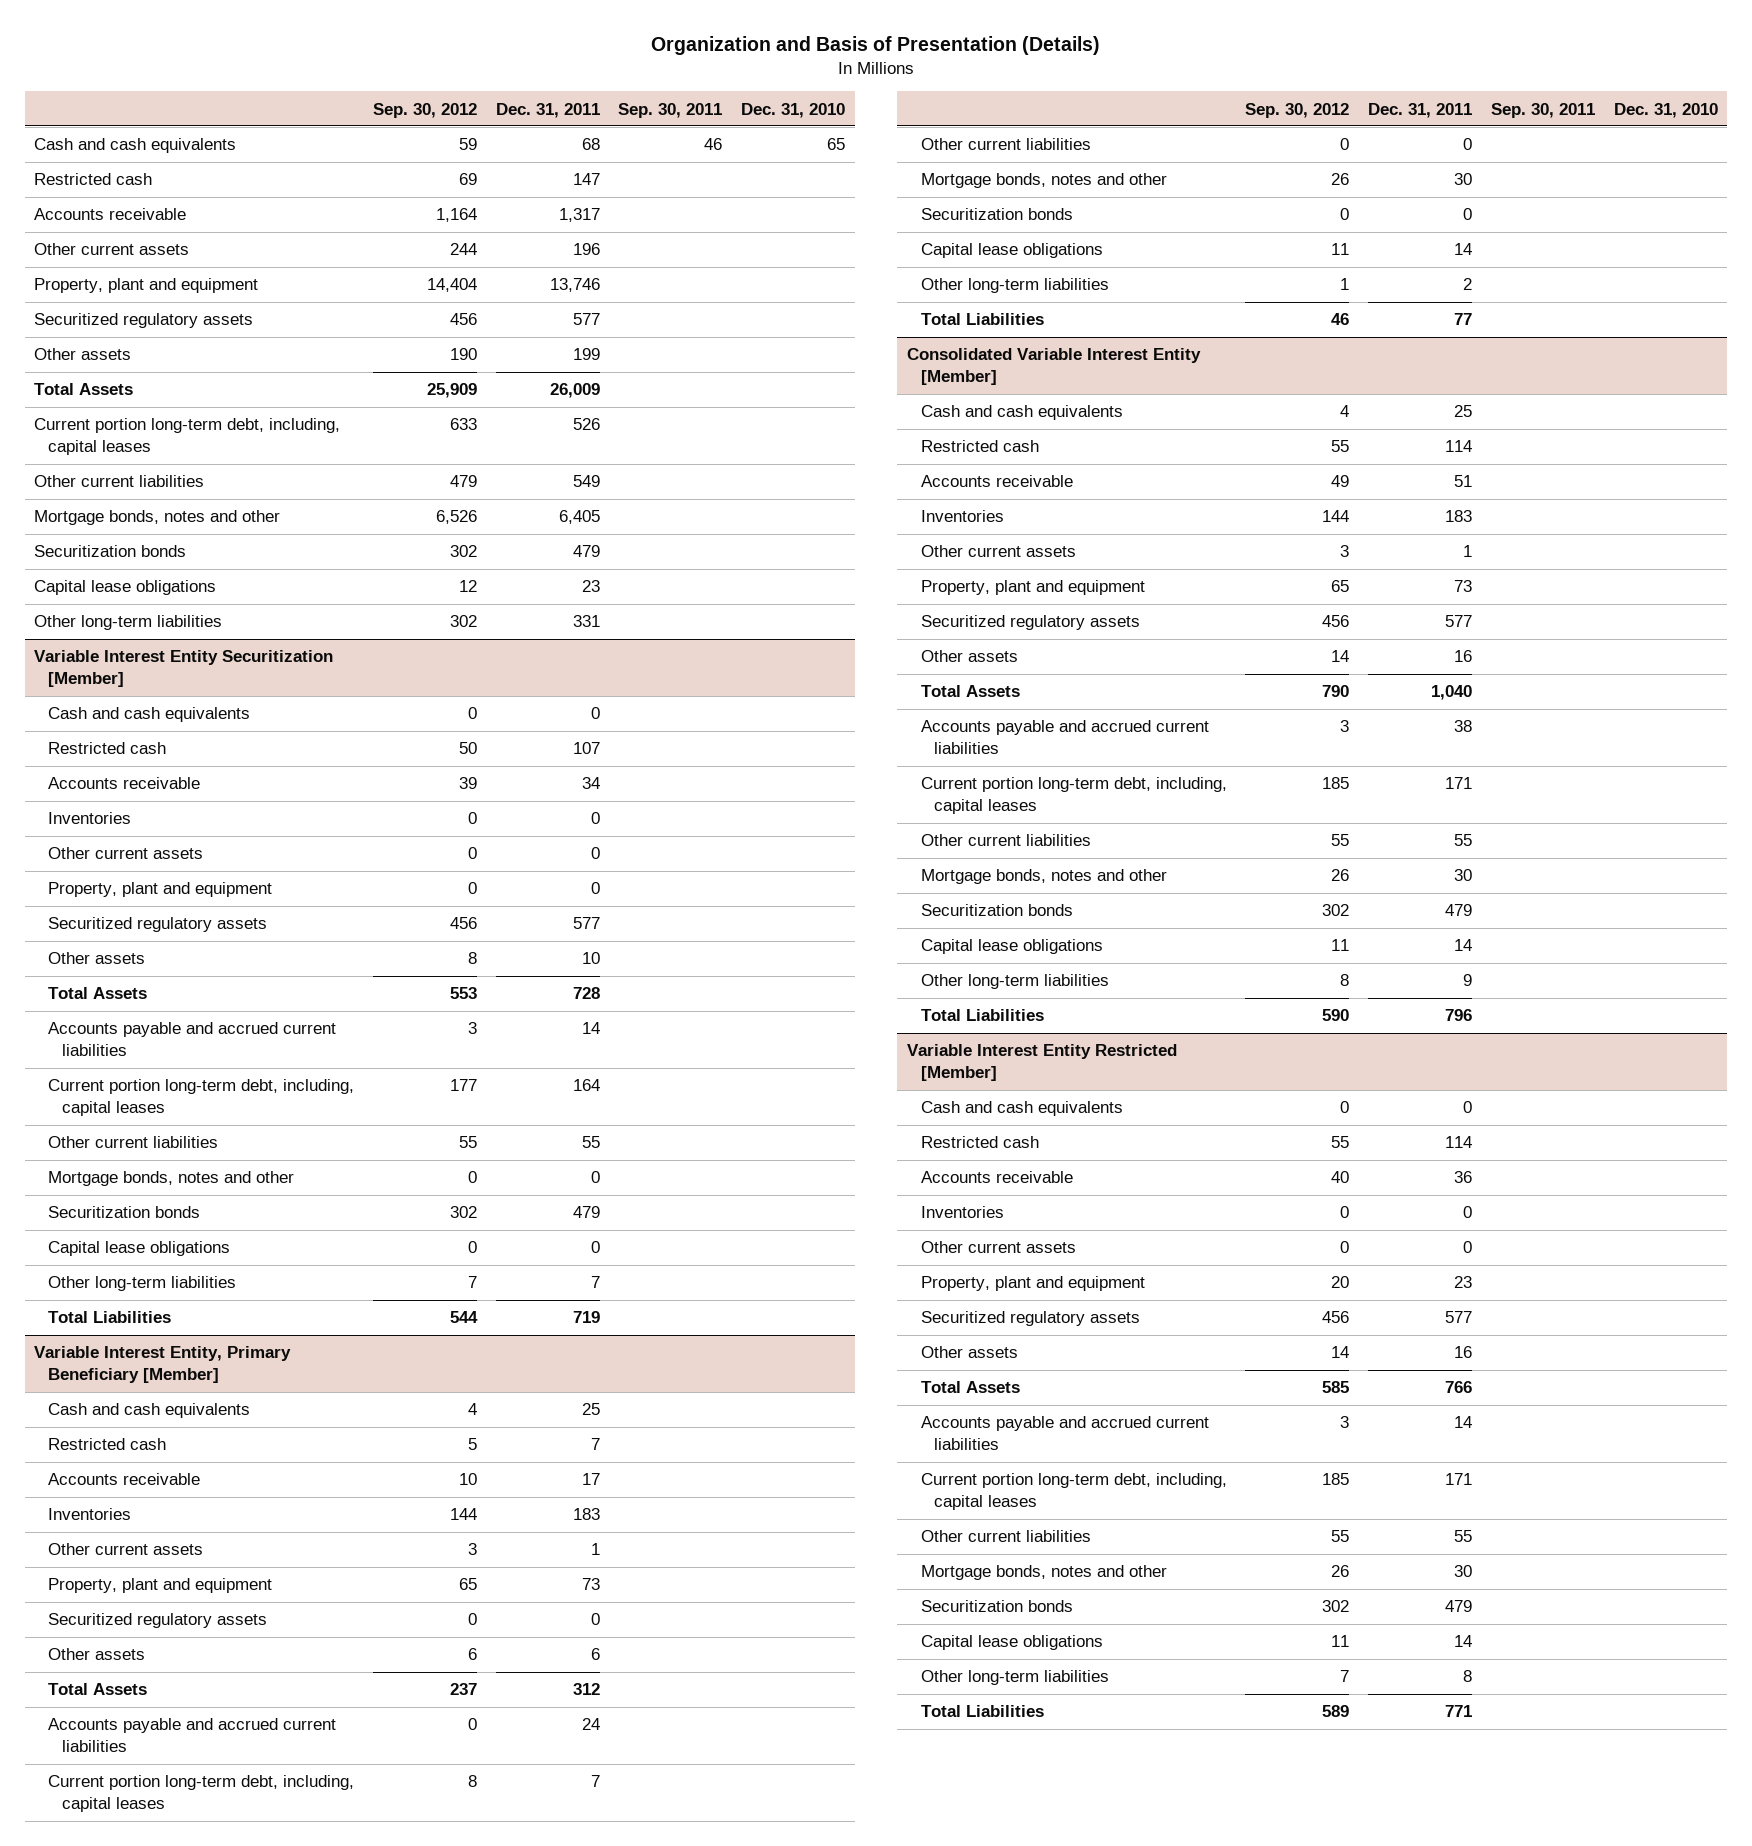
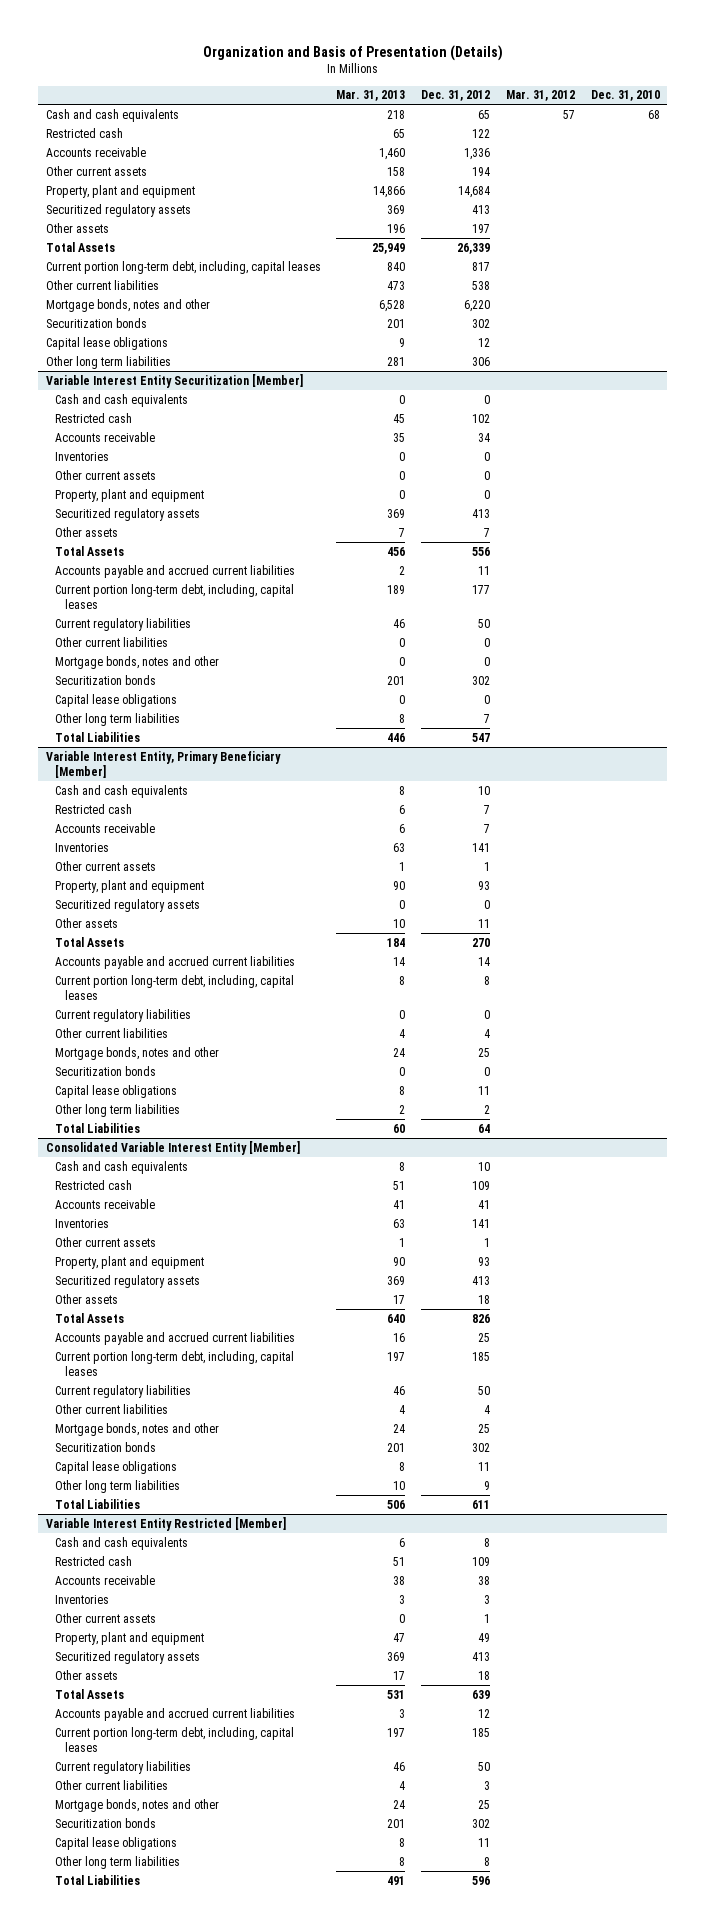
[372,102,477,118] Sep. 30, 2012 -> none
[495,102,600,118] Dec. 31, 2011 -> none
[618,102,723,118] Sep. 30, 2011 -> none
none -> [336,90,406,102] Mar. 31, 2013
none -> [421,90,491,102] Dec. 31, 2012
none -> [505,90,575,102] Mar. 31, 2012
[827,138,846,151] 65 -> [647,109,660,119] 68
[34,615,223,631] Other long-term liabilities -> [45,355,171,369] Other long term liabilities
none -> [55,617,192,631] Current regulatory liabilities
[47,1276,236,1292] Other long-term liabilities -> [55,712,181,726] Other long term liabilities
none -> [55,1008,192,1022] Current regulatory liabilities
[920,278,1109,294] Other long-term liabilities -> [55,1103,181,1117] Other long term liabilities
none -> [55,1384,192,1398] Current regulatory liabilities
[920,974,1109,990] Other long-term liabilities -> [55,1479,181,1493] Other long term liabilities
none -> [55,1760,192,1774] Current regulatory liabilities
[920,1670,1109,1686] Other long-term liabilities -> [55,1855,181,1869] Other long term liabilities

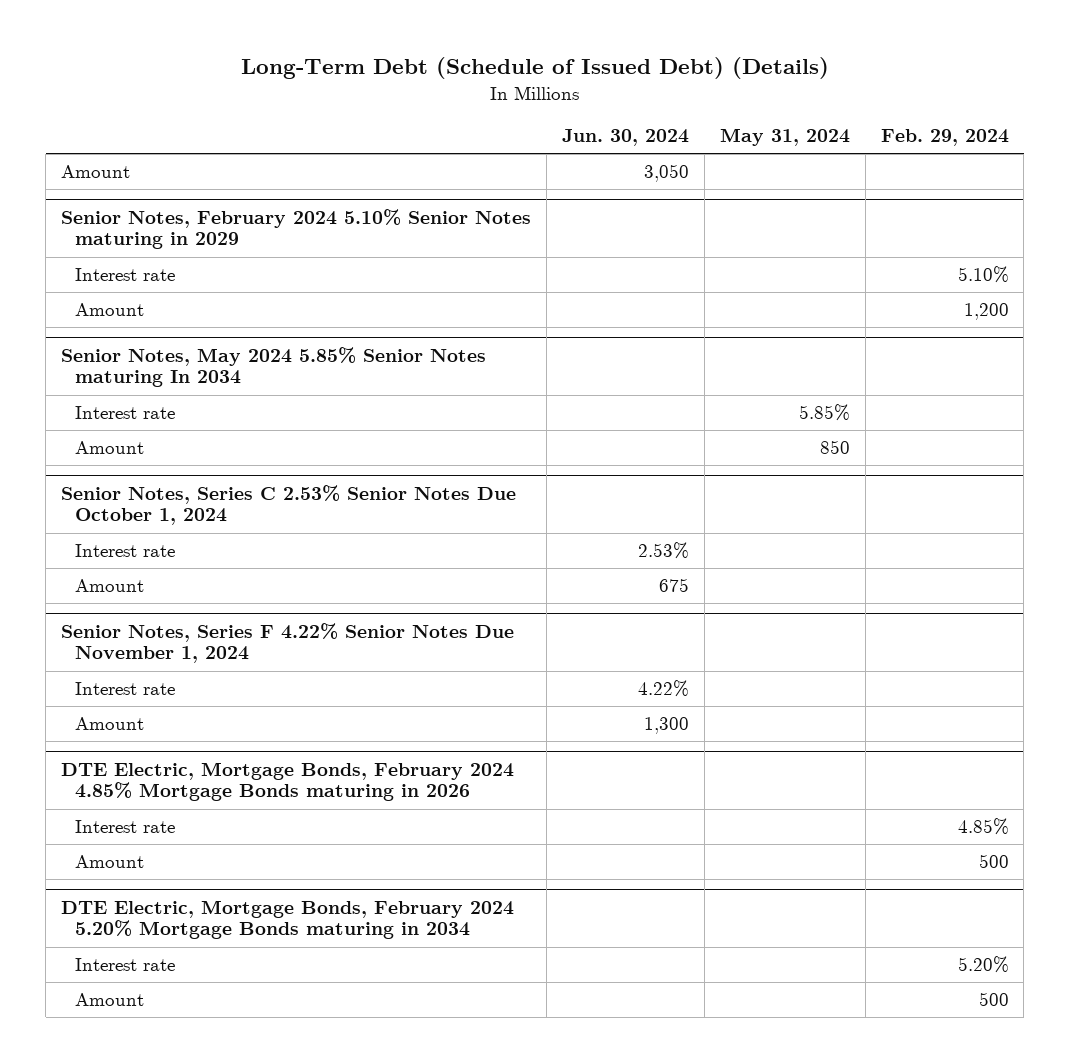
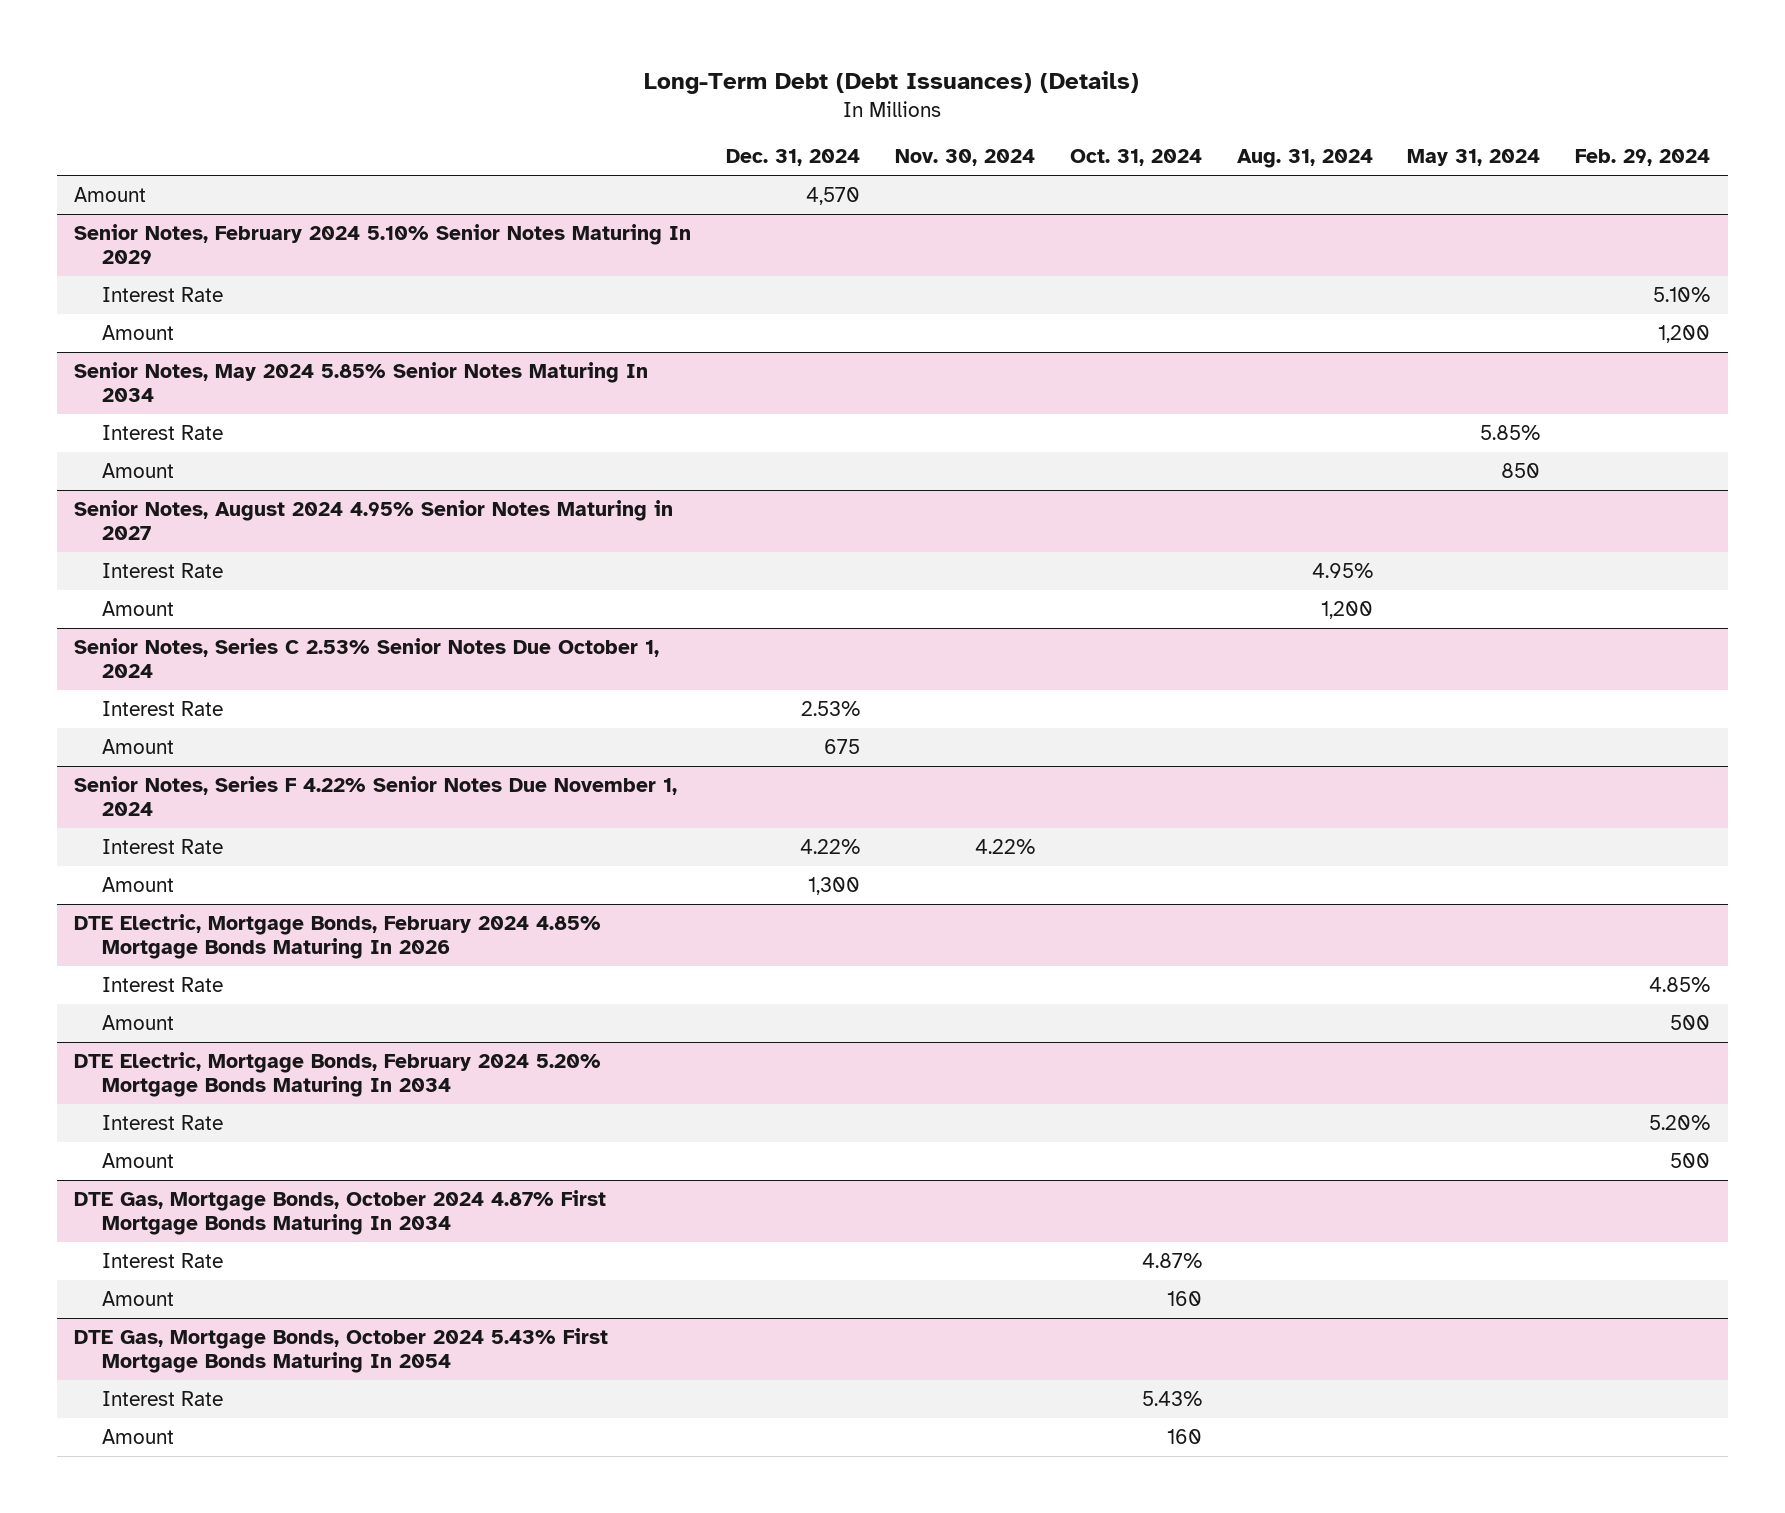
[240,57,829,80] Long-Term Debt (Schedule of Issued Debt) (Details) -> [644,71,1140,95] Long-Term Debt (Debt Issuances) (Details)
[561,129,689,147] Jun. 30, 2024 -> none
none -> [726,149,861,167] Dec. 31, 2024
none -> [895,149,1036,167] Nov. 30, 2024
none -> [1069,149,1202,167] Oct. 31, 2024
none -> [1236,149,1373,169] Aug. 31, 2024
[61,208,532,250] Senior Notes, February 2024 5.10% Senior Notes maturing in 2029 -> [74,223,692,264] Senior Notes, February 2024 5.10% Senior Notes Maturing In 2029
[75,268,176,282] Interest rate -> [101,286,223,302] Interest Rate
[61,346,487,388] Senior Notes, May 2024 5.85% Senior Notes maturing In 2034 -> [74,361,649,402] Senior Notes, May 2024 5.85% Senior Notes Maturing In 2034
[75,406,176,420] Interest rate -> [101,424,223,440] Interest Rate
none -> [74,499,674,540] Senior Notes, August 2024 4.95% Senior Notes Maturing in 2027
none -> [101,562,223,578] Interest Rate
none -> [101,600,174,616] Amount
[75,544,176,558] Interest rate -> [101,700,223,716] Interest Rate
[75,682,176,696] Interest rate -> [101,838,223,854] Interest Rate
[61,761,515,802] DTE Electric, Mortgage Bonds, February 2024 4.85% Mortgage Bonds maturing in 2026 -> [74,913,602,959] DTE Electric, Mortgage Bonds, February 2024 4.85% Mortgage Bonds Maturing In 2026
[75,820,176,834] Interest rate -> [101,976,223,992] Interest Rate
[61,899,515,940] DTE Electric, Mortgage Bonds, February 2024 5.20% Mortgage Bonds maturing in 2034 -> [74,1051,602,1097] DTE Electric, Mortgage Bonds, February 2024 5.20% Mortgage Bonds Maturing In 2034
[75,958,176,972] Interest rate -> [101,1114,223,1130] Interest Rate
none -> [74,1189,607,1235] DTE Gas, Mortgage Bonds, October 2024 4.87% First Mortgage Bonds Maturing In 2034
none -> [101,1252,223,1268] Interest Rate
none -> [101,1290,174,1306] Amount
none -> [74,1327,609,1373] DTE Gas, Mortgage Bonds, October 2024 5.43% First Mortgage Bonds Maturing In 2054
none -> [101,1390,223,1406] Interest Rate
none -> [101,1428,174,1444] Amount

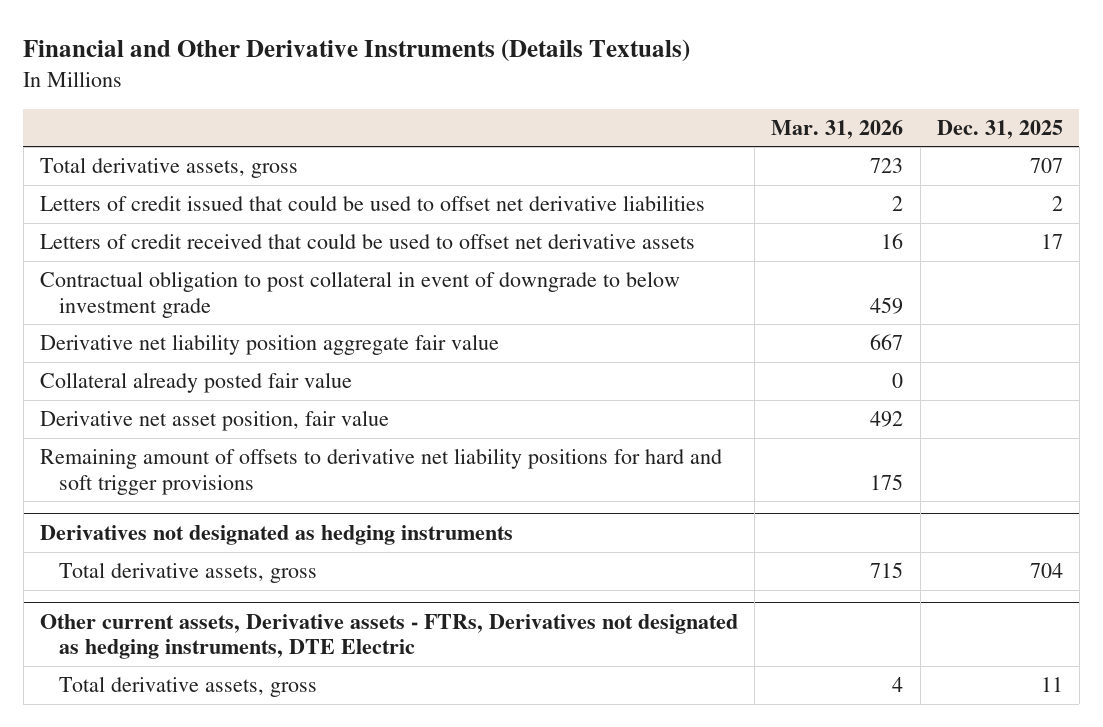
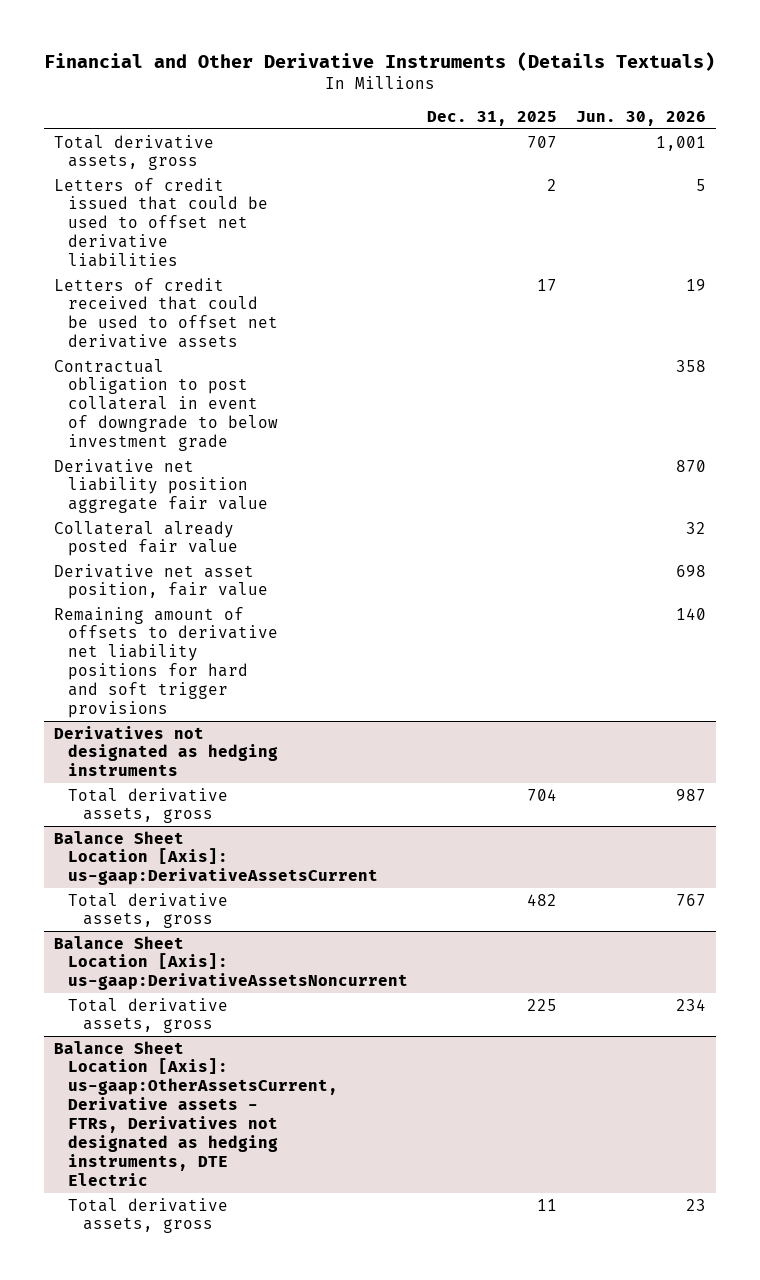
[771,119,904,139] Mar. 31, 2026 -> none
none -> [576,111,707,127] Jun. 30, 2026
none -> [53,830,379,886] Balance Sheet Location [Axis]: us-gaap:DerivativeAssetsCurrent
none -> [68,892,229,929] Total derivative assets, gross
none -> [53,935,409,991] Balance Sheet Location [Axis]: us-gaap:DerivativeAssetsNoncurrent
none -> [68,997,229,1034] Total derivative assets, gross
[39,613,738,660] Other current assets, Derivative assets - FTRs, Derivatives not designated as hedging instruments, DTE Electric -> [53,1040,339,1186] Balance Sheet Location [Axis]: us-gaap:OtherAssetsCurrent, Derivative assets - FTRs, Derivatives not designated as hedging instruments, DTE Electric

